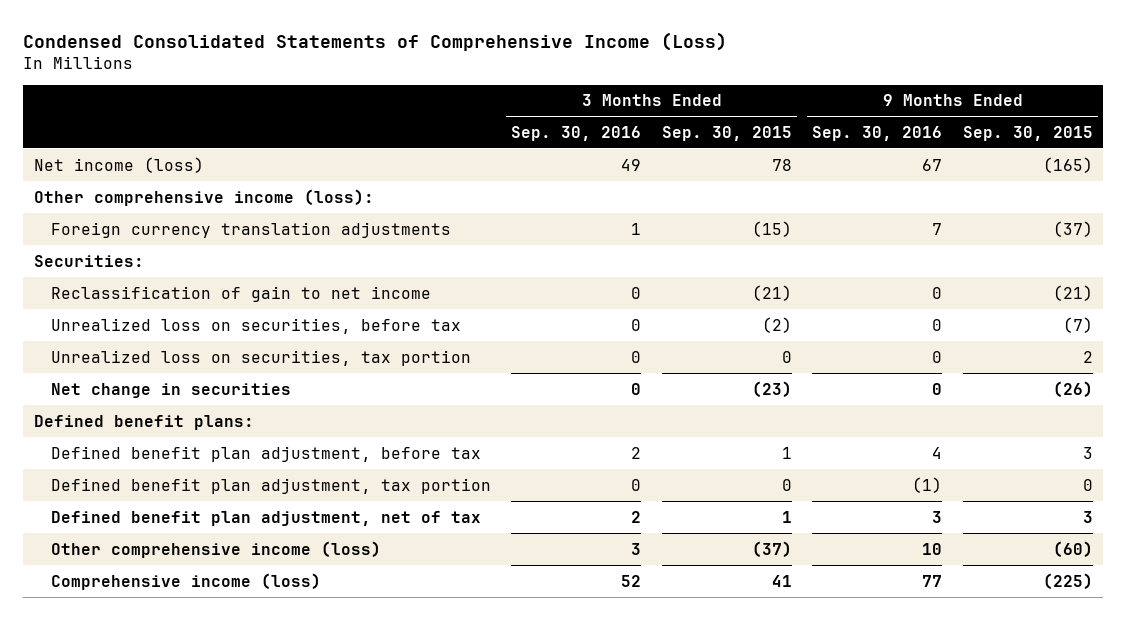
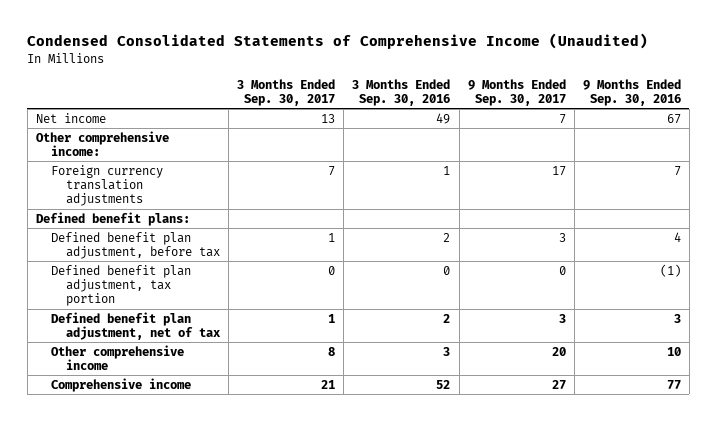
[23,31,728,51] Condensed Consolidated Statements of Comprehensive Income (Loss) -> [27,33,649,50] Condensed Consolidated Statements of Comprehensive Income (Unaudited)
[661,125,792,141] Sep. 30, 2015 -> none
[962,125,1093,141] Sep. 30, 2015 -> none
none -> [237,78,336,106] 3 Months Ended Sep. 30, 2017
none -> [467,78,566,106] 9 Months Ended Sep. 30, 2017
[33,156,204,173] Net income (loss) -> [35,112,106,123] Net income
[33,188,374,206] Other comprehensive income (loss): -> [35,130,169,157] Other comprehensive income:
[33,254,144,267] Securities: -> none
[50,285,431,302] Reclassification of gain to net income -> none
[50,317,461,334] Unrealized loss on securities, before tax -> none
[50,349,471,366] Unrealized loss on securities, tax portion -> none
[50,382,291,398] Net change in securities -> none
[50,540,381,558] Other comprehensive income (loss) -> [50,344,184,371] Other comprehensive income
[50,572,321,590] Comprehensive income (loss) -> [50,377,191,392] Comprehensive income

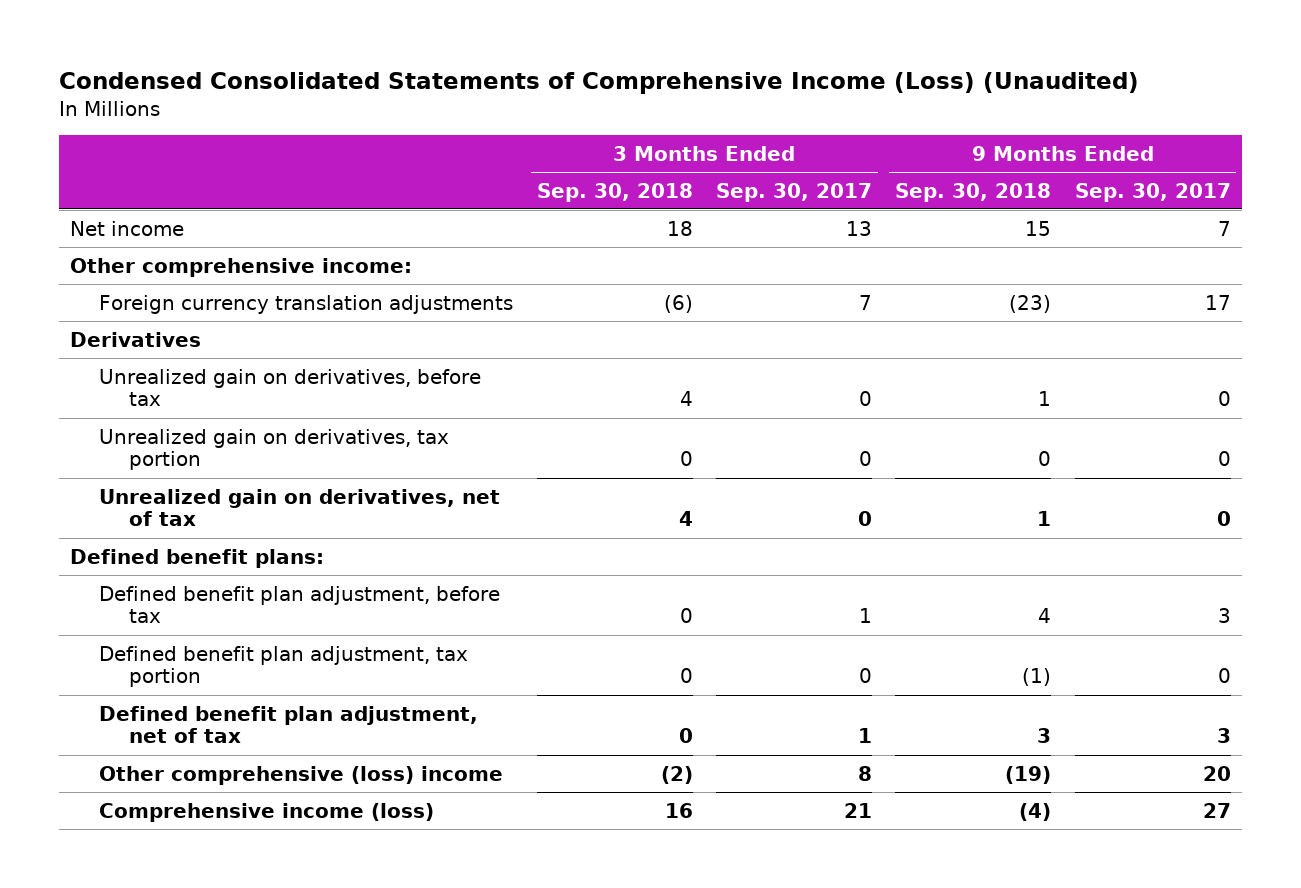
[27,33,649,50] Condensed Consolidated Statements of Comprehensive Income (Unaudited) -> [58,72,1139,95] Condensed Consolidated Statements of Comprehensive Income (Loss) (Unaudited)
[352,78,451,106] 3 Months Ended Sep. 30, 2016 -> none
[582,78,681,106] 9 Months Ended Sep. 30, 2016 -> none
none -> [536,182,693,202] Sep. 30, 2018
none -> [895,182,1052,202] Sep. 30, 2018
none -> [70,331,202,347] Derivatives
none -> [99,368,482,407] Unrealized gain on derivatives, before tax
none -> [99,428,450,471] Unrealized gain on derivatives, tax portion
none -> [99,488,501,527] Unrealized gain on derivatives, net of tax
[50,344,184,371] Other comprehensive income -> [99,765,504,785] Other comprehensive (loss) income
[50,377,191,392] Comprehensive income -> [99,802,435,822] Comprehensive income (loss)

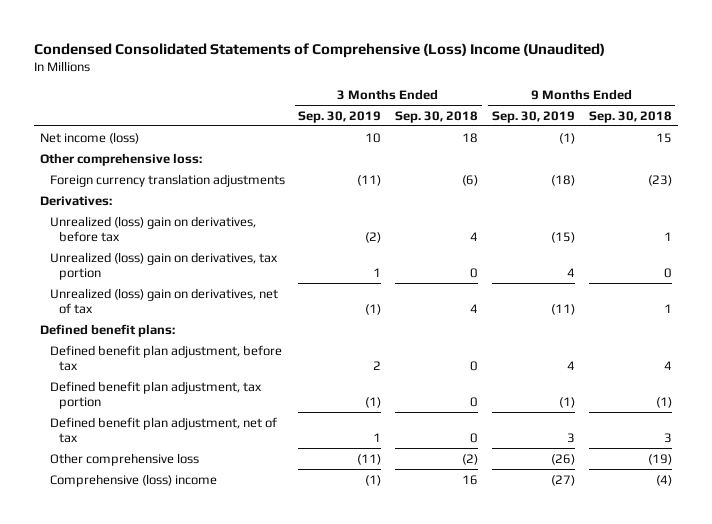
[58,72,1139,95] Condensed Consolidated Statements of Comprehensive Income (Loss) (Unaudited) -> [33,42,605,58] Condensed Consolidated Statements of Comprehensive (Loss) Income (Unaudited)
[715,182,872,202] Sep. 30, 2017 -> none
[1074,182,1231,202] Sep. 30, 2017 -> none
none -> [298,110,382,123] Sep. 30, 2019
none -> [491,110,575,123] Sep. 30, 2019
[70,220,185,236] Net income -> [40,131,140,144] Net income (loss)
[70,257,413,277] Other comprehensive income: -> [40,152,203,166] Other comprehensive loss:
[70,331,202,347] Derivatives -> [40,195,113,206] Derivatives:
[99,368,482,407] Unrealized gain on derivatives, before tax -> [49,215,256,242] Unrealized (loss) gain on derivatives, before tax
[99,428,450,471] Unrealized gain on derivatives, tax portion -> [49,251,278,280] Unrealized (loss) gain on derivatives, tax portion
[99,488,501,527] Unrealized gain on derivatives, net of tax -> [49,287,278,314] Unrealized (loss) gain on derivatives, net of tax
[99,765,504,785] Other comprehensive (loss) income -> [49,452,199,466] Other comprehensive loss
[99,802,435,822] Comprehensive income (loss) -> [49,473,217,487] Comprehensive (loss) income

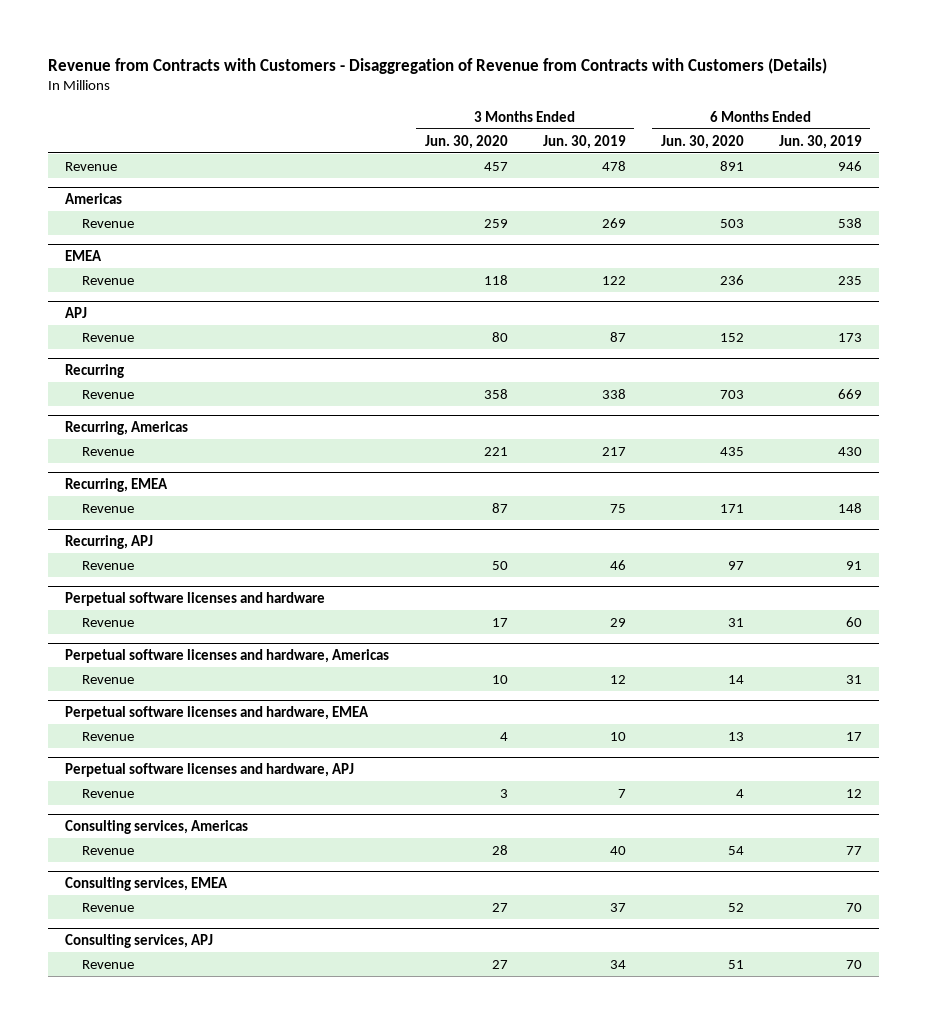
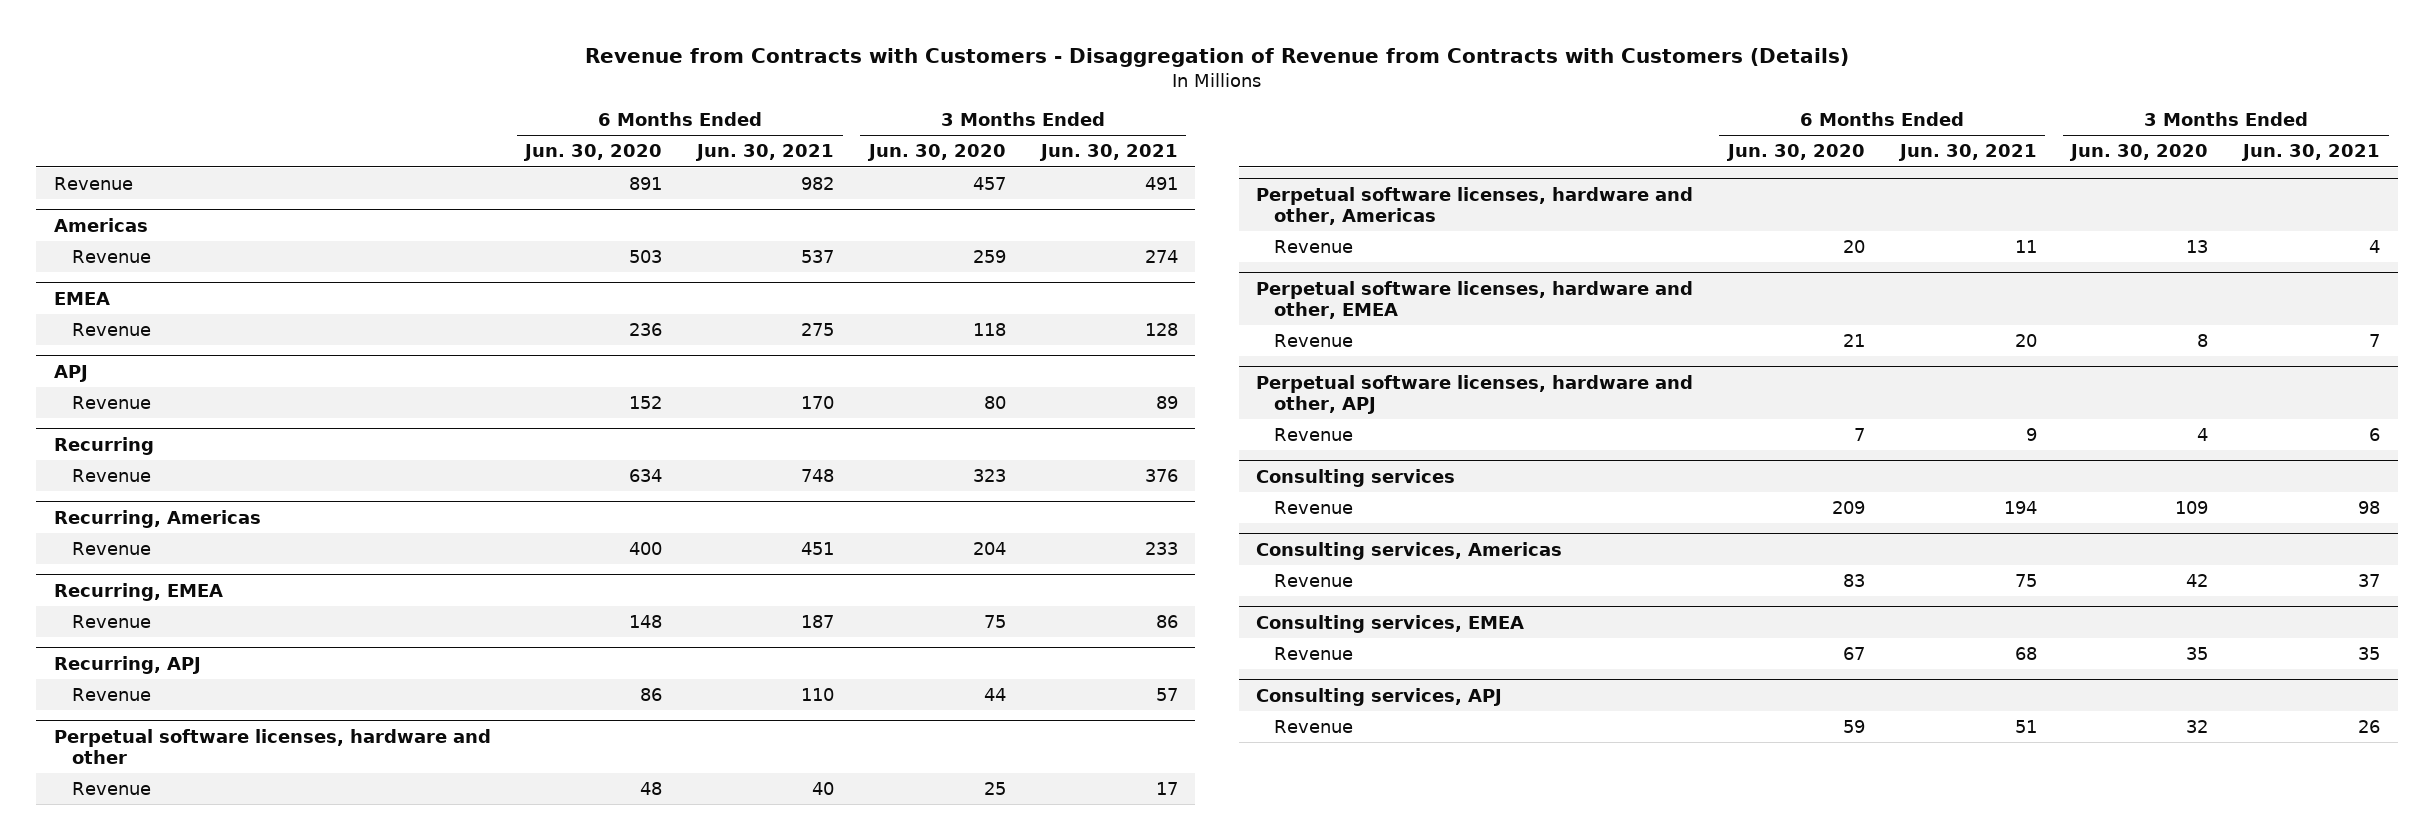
[542,134,626,149] Jun. 30, 2019 -> none
[778,134,862,149] Jun. 30, 2019 -> none
none -> [695,144,835,162] Jun. 30, 2021
none -> [1038,144,1178,162] Jun. 30, 2021
[483,388,508,399] 358 -> [972,468,1006,482] 323
[719,389,744,399] 703 -> [629,468,663,482] 634
[483,446,508,456] 221 -> [972,541,1006,555] 204
[719,446,744,456] 435 -> [629,541,663,555] 400
[491,502,508,513] 87 -> [983,614,1006,628] 75
[719,503,744,513] 171 -> [629,614,663,628] 148
[491,560,508,570] 50 -> [983,687,1006,701] 44
[727,560,744,570] 97 -> [640,687,663,701] 86
[65,591,326,606] Perpetual software licenses and hardware -> [53,728,491,765] Perpetual software licenses, hardware and other
[491,617,508,627] 17 -> [983,781,1006,795] 25
[727,617,744,627] 31 -> [640,781,663,795] 48
[65,648,390,663] Perpetual software licenses and hardware, Americas -> [1256,186,1694,226] Perpetual software licenses, hardware and other, Americas
[491,674,508,684] 10 -> [2186,239,2209,253] 13
[727,674,744,684] 14 -> [1842,239,1865,253] 20
[65,705,370,720] Perpetual software licenses and hardware, EMEA -> [1256,280,1694,320] Perpetual software licenses, hardware and other, EMEA
[499,731,508,741] 4 -> [2197,333,2209,347] 8
[727,731,744,741] 13 -> [1842,333,1865,347] 21
[65,762,355,777] Perpetual software licenses and hardware, APJ -> [1256,374,1694,415] Perpetual software licenses, hardware and other, APJ
[499,788,508,798] 3 -> [2197,427,2209,441] 4
[735,788,744,798] 4 -> [1853,427,1865,441] 7
none -> [1256,468,1456,487] Consulting services
none -> [1274,500,1354,514] Revenue
[491,844,508,855] 28 -> [2186,573,2209,587] 42
[727,845,744,855] 54 -> [1842,573,1865,587] 83
[491,902,508,912] 27 -> [2186,646,2209,660] 35
[727,902,744,912] 52 -> [1842,646,1865,660] 67
[491,959,508,969] 27 -> [2186,719,2209,733] 32
[727,959,744,969] 51 -> [1842,719,1865,733] 59

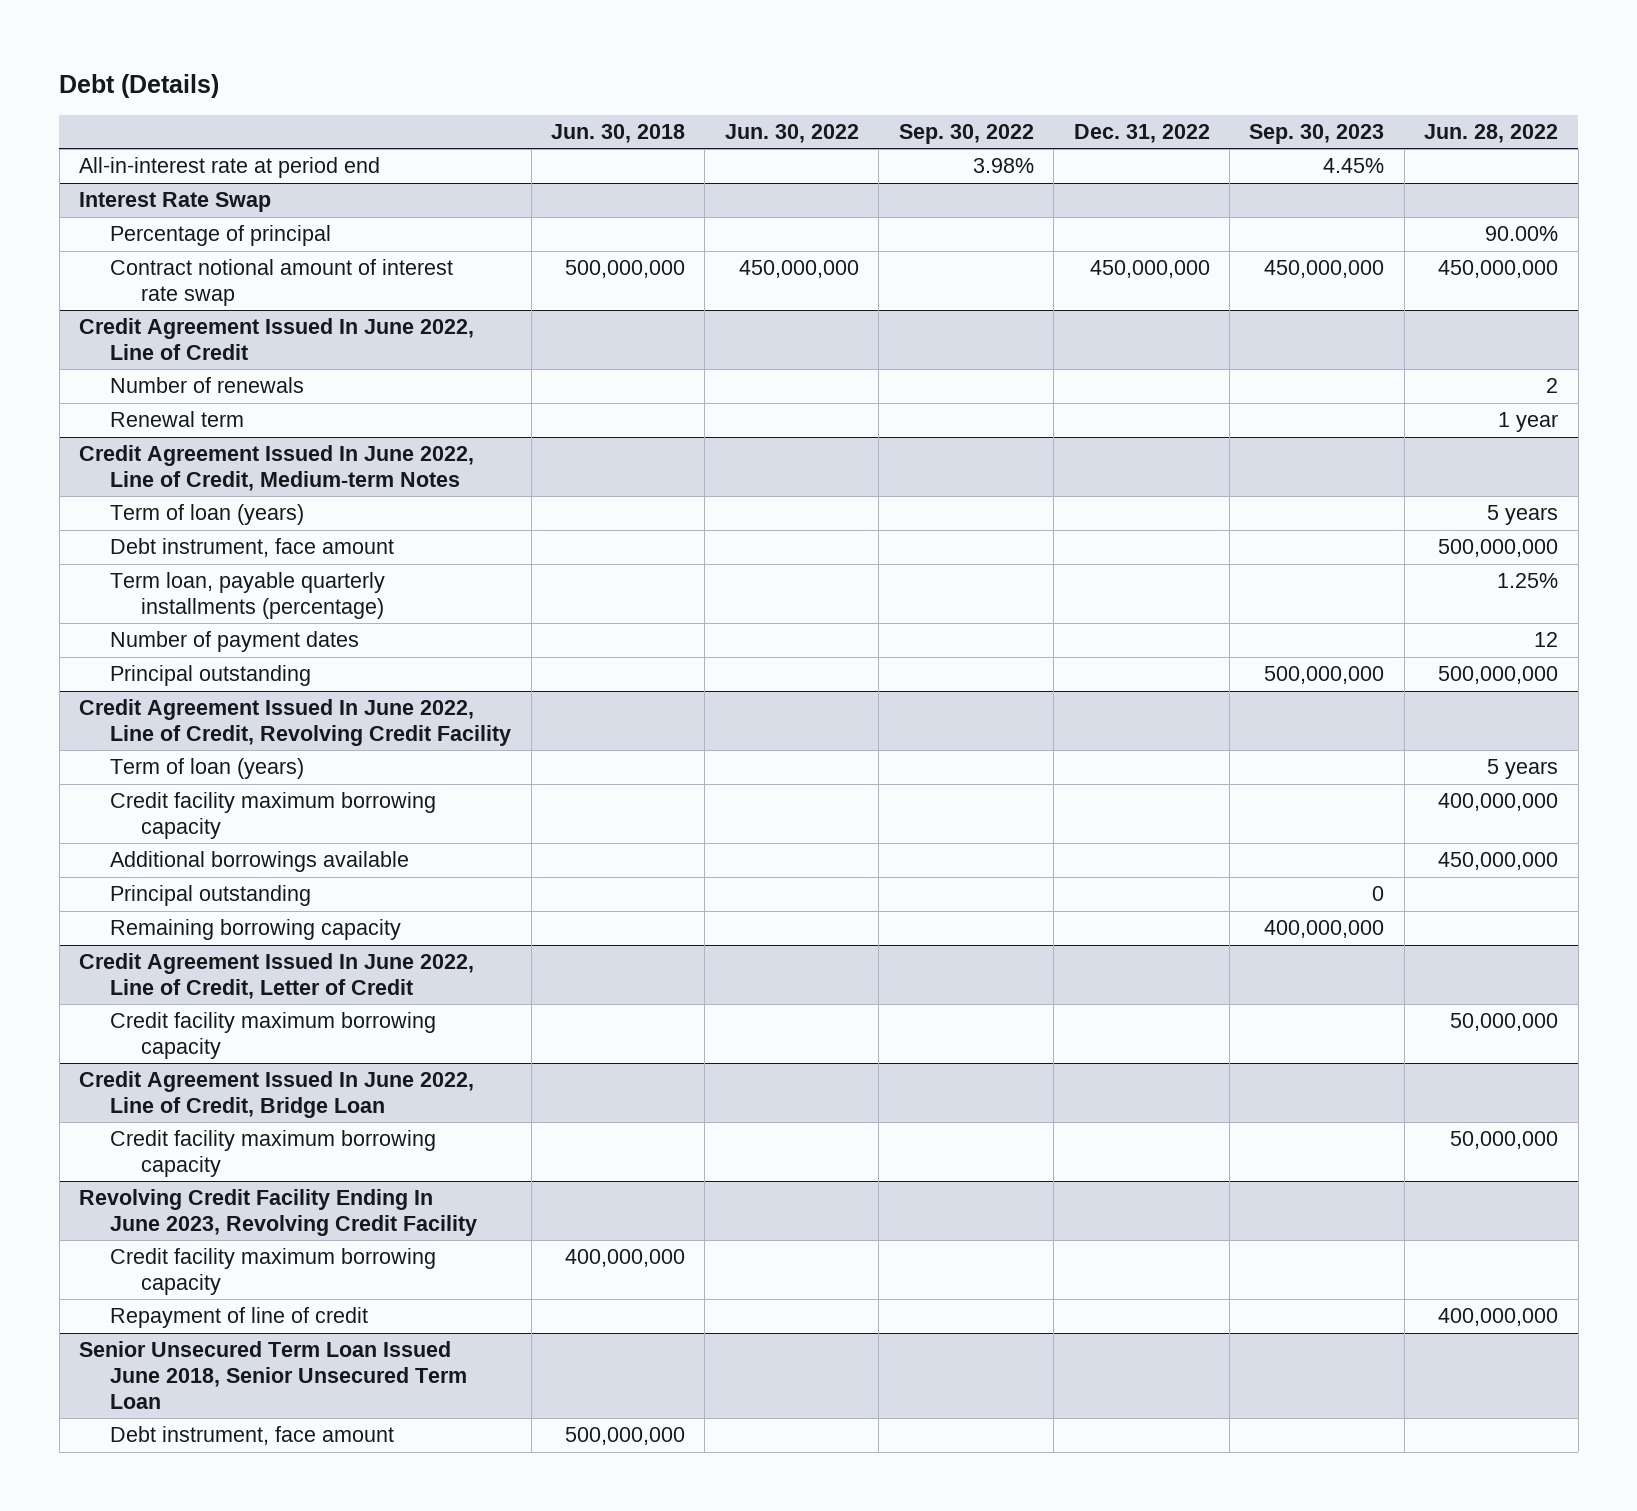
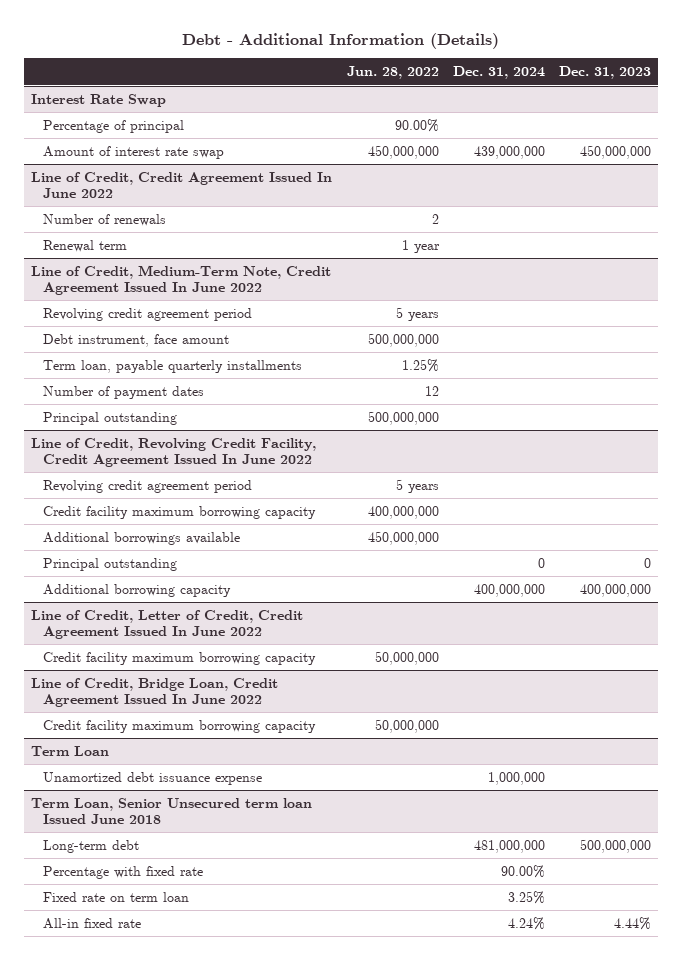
[59,73,220,98] Debt (Details) -> [182,32,500,49] Debt - Additional Information (Details)
[550,123,685,143] Jun. 30, 2018 -> none
[724,123,859,143] Jun. 30, 2022 -> none
[898,123,1034,144] Sep. 30, 2022 -> none
[1073,123,1210,143] Dec. 31, 2022 -> none
[1249,123,1385,144] Sep. 30, 2023 -> none
none -> [452,66,545,80] Dec. 31, 2024
none -> [558,66,651,80] Dec. 31, 2023
[79,157,381,179] All-in-interest rate at period end -> none
[110,259,454,307] Contract notional amount of interest rate swap -> [42,145,224,159] Amount of interest rate swap
[79,318,475,361] Credit Agreement Issued In June 2022, Line of Credit -> [31,171,333,198] Line of Credit, Credit Agreement Issued In June 2022
[79,445,475,492] Credit Agreement Issued In June 2022, Line of Credit, Medium-term Notes -> [31,264,332,295] Line of Credit, Medium-Term Note, Credit Agreement Issued In June 2022
[110,504,305,526] Term of loan (years) -> [42,307,252,321] Revolving credit agreement period
[110,572,386,620] Term loan, payable quarterly installments (percentage) -> [42,359,302,373] Term loan, payable quarterly installments
[79,699,512,747] Credit Agreement Issued In June 2022, Line of Credit, Revolving Credit Facility -> [31,437,317,467] Line of Credit, Revolving Credit Facility, Credit Agreement Issued In June 2022
[110,758,305,780] Term of loan (years) -> [42,479,252,493] Revolving credit agreement period
[110,919,402,941] Remaining borrowing capacity -> [42,583,231,597] Additional borrowing capacity
[79,953,475,1000] Credit Agreement Issued In June 2022, Line of Credit, Letter of Credit -> [31,609,304,639] Line of Credit, Letter of Credit, Credit Agreement Issued In June 2022
[79,1071,475,1119] Credit Agreement Issued In June 2022, Line of Credit, Bridge Loan -> [31,677,279,707] Line of Credit, Bridge Loan, Credit Agreement Issued In June 2022
[79,1189,478,1237] Revolving Credit Facility Ending In June 2023, Revolving Credit Facility -> none
[110,1248,437,1296] Credit facility maximum borrowing capacity -> none
[110,1307,369,1329] Repayment of line of credit -> none
[110,1426,395,1446] Debt instrument, face amount -> none
none -> [31,745,110,756] Term Loan
none -> [42,771,262,785] Unamortized debt issuance expense
[79,1341,468,1409] Senior Unsecured Term Loan Issued June 2018, Senior Unsecured Term Loan -> [31,797,313,824] Term Loan, Senior Unsecured term loan Issued June 2018
none -> [42,839,139,853] Long-term debt
none -> [42,865,203,879] Percentage with fixed rate
none -> [42,891,189,902] Fixed rate on term loan
none -> [42,917,141,929] All-in fixed rate

